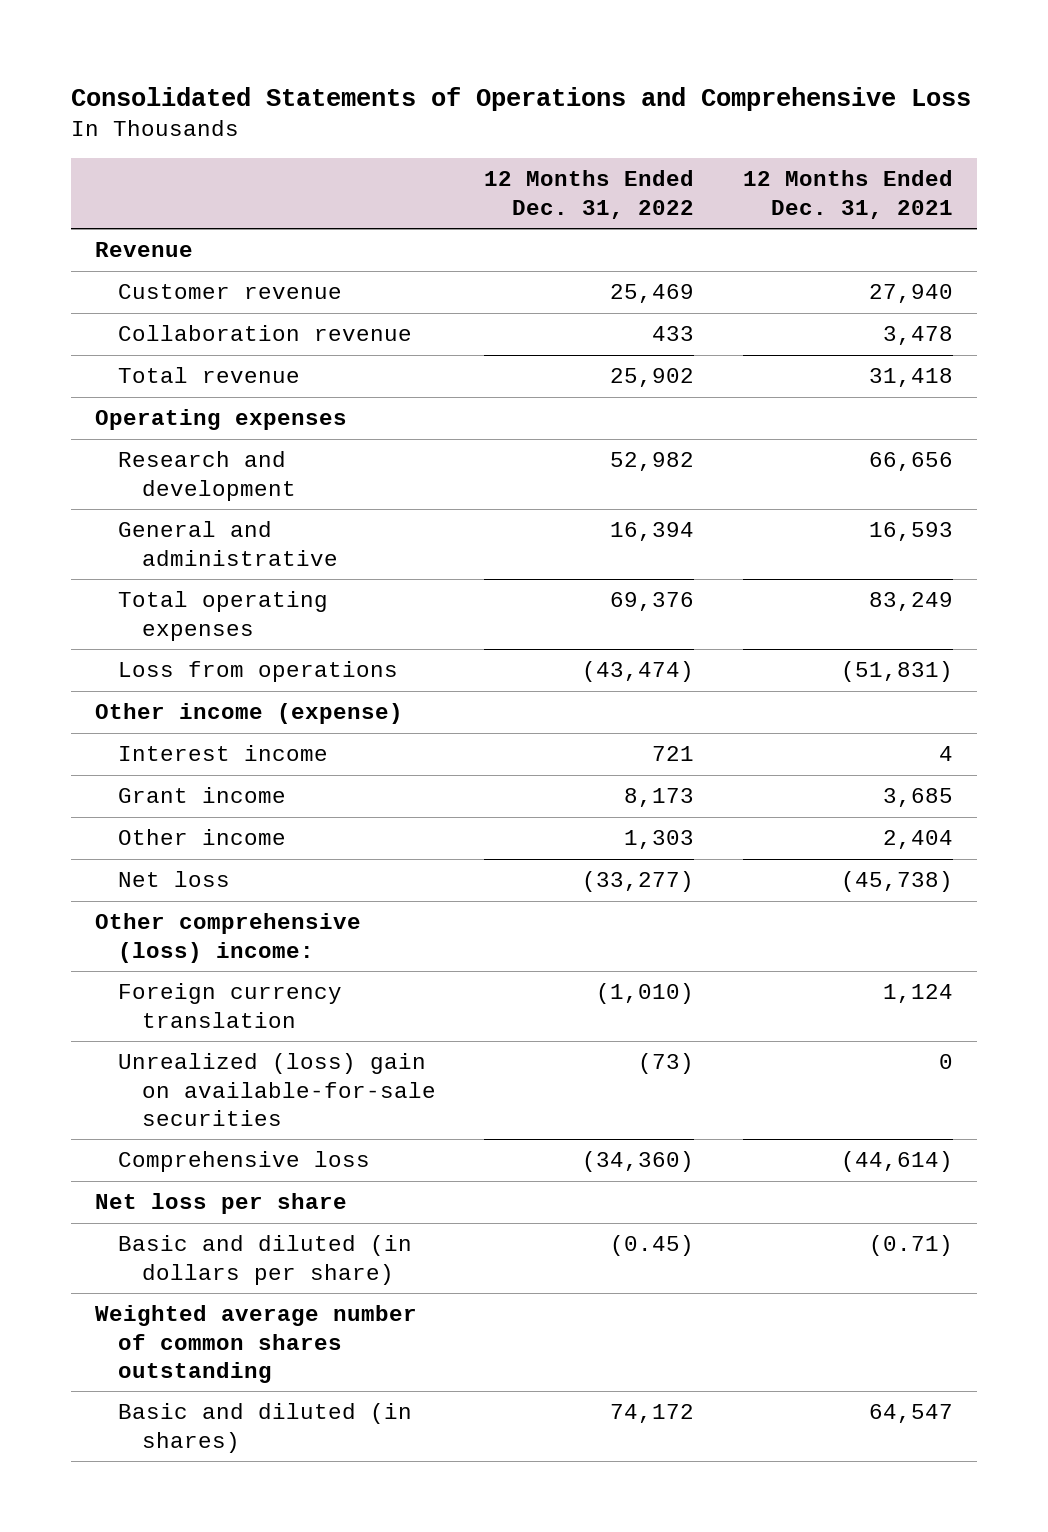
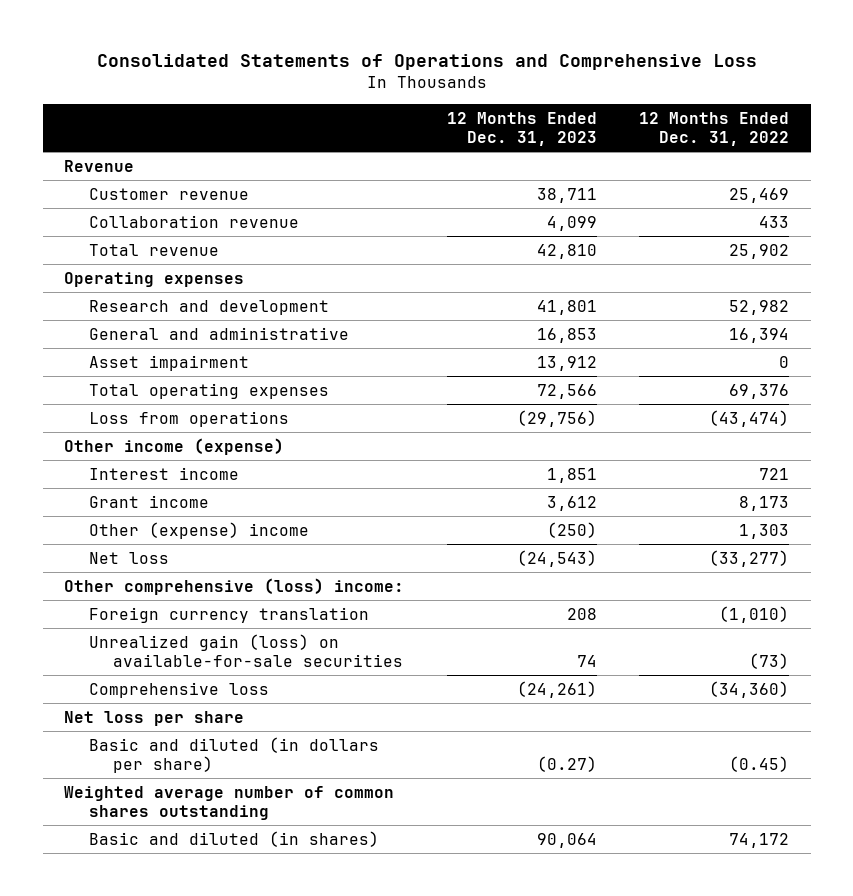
[742,170,953,219] 12 Months Ended Dec. 31, 2021 -> none
none -> [446,111,597,146] 12 Months Ended Dec. 31, 2023
none -> [88,354,249,371] Asset impairment
[118,829,287,846] Other income -> [88,521,309,539] Other (expense) income
[118,1053,436,1126] Unrealized (loss) gain on available-for-sale securities -> [88,633,404,667] Unrealized gain (loss) on available-for-sale securities

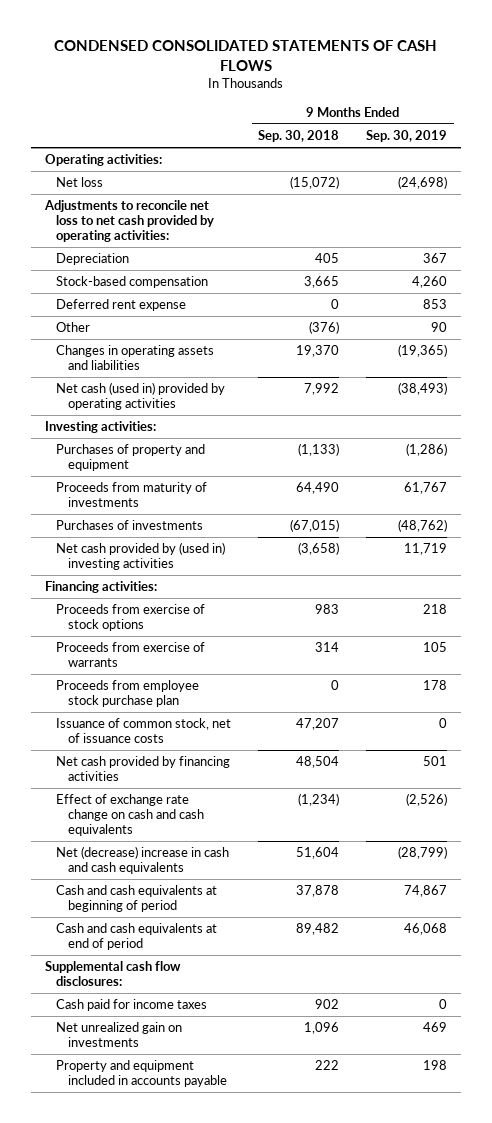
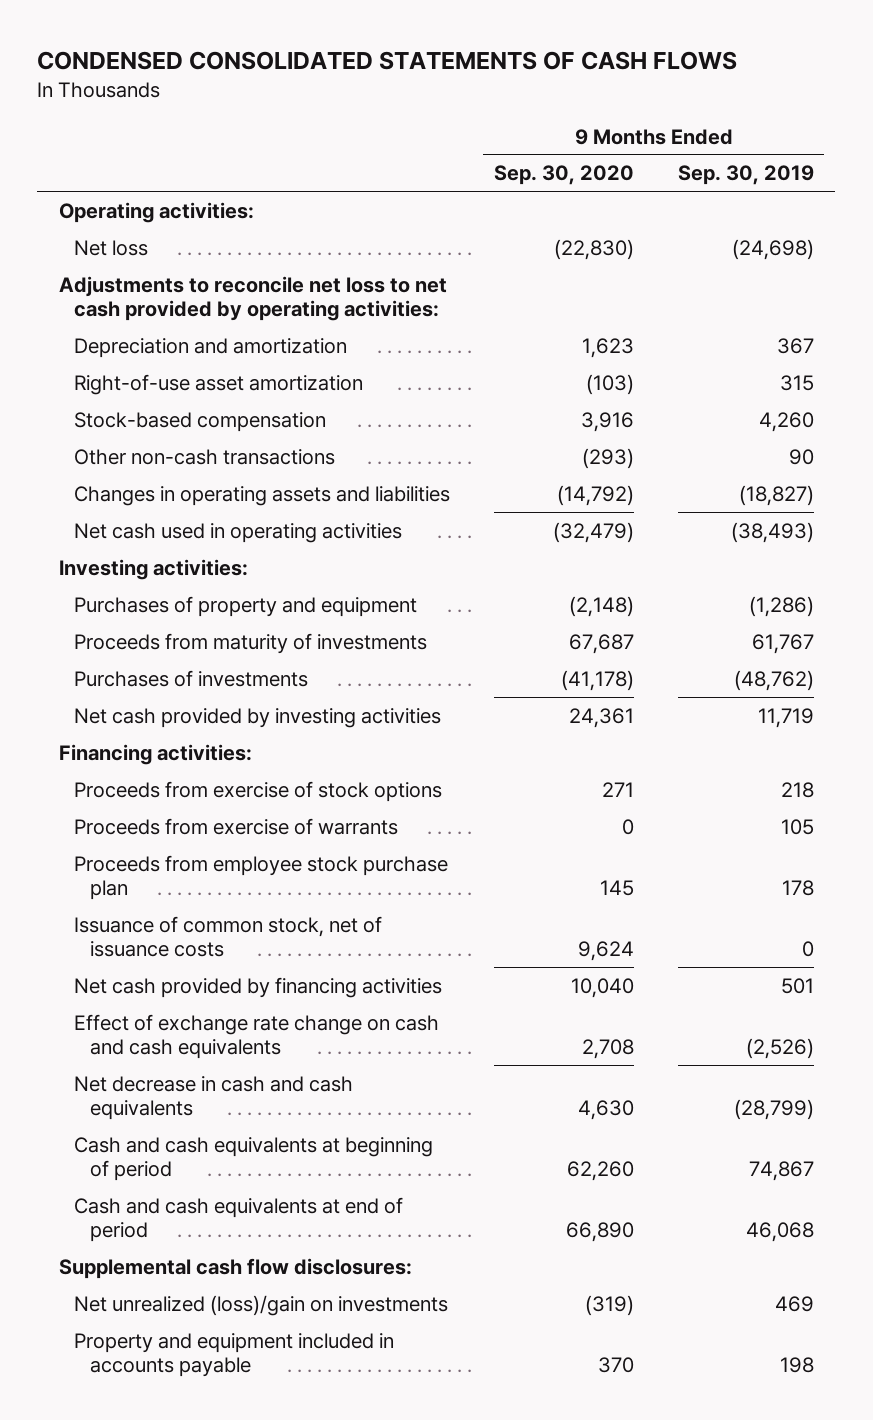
[258,130,340,143] Sep. 30, 2018 -> none
none -> [493,165,634,186] Sep. 30, 2020
[56,253,130,266] Depreciation -> [74,337,348,358] Depreciation and amortization
none -> [74,373,364,395] Right-of-use asset amortization
[56,299,187,312] Deferred rent expense -> none
[56,322,91,333] Other -> [74,448,336,465] Other non-cash transactions
[398,344,448,358] (19,365) -> [738,484,814,506] (18,827)
[56,382,226,411] Net cash (used in) provided by operating activities -> [74,522,403,543] Net cash used in operating activities
[56,542,226,571] Net cash provided by (used in) investing activities -> [74,707,442,728] Net cash provided by investing activities
[56,846,230,875] Net (decrease) increase in cash and cash equivalents -> [74,1075,354,1121] Net decrease in cash and cash equivalents
[56,999,208,1012] Cash paid for income taxes -> none
[56,1022,183,1048] Net unrealized gain on investments -> [74,1294,449,1316] Net unrealized (loss)/gain on investments

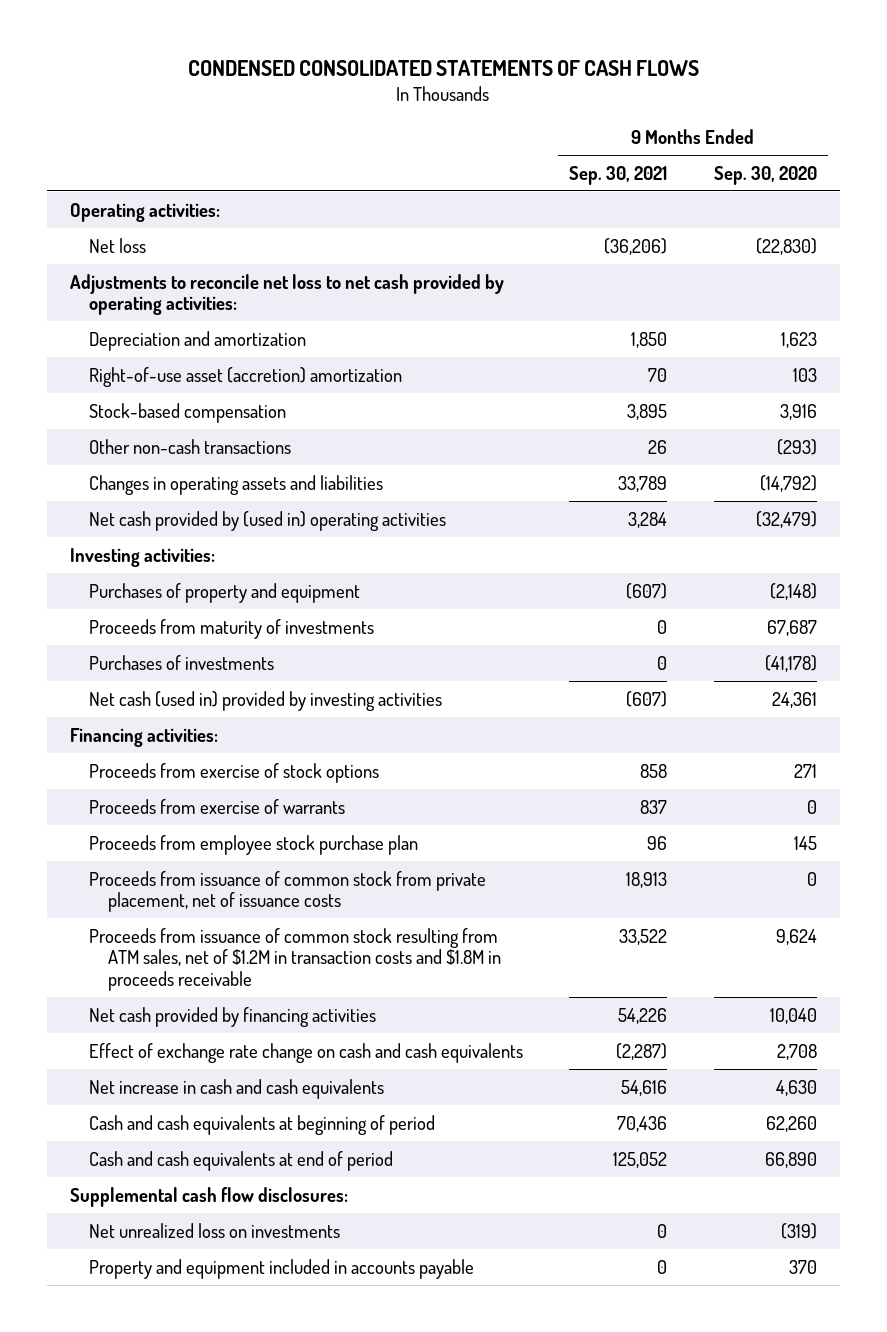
[677,165,814,186] Sep. 30, 2019 -> none
none -> [569,165,668,185] Sep. 30, 2021
[74,373,364,395] Right-of-use asset amortization -> [88,366,402,387] Right-of-use asset (accretion) amortization
[585,373,634,395] (103) -> [792,367,817,382] 103
[74,522,403,543] Net cash used in operating activities -> [88,510,446,531] Net cash provided by (used in) operating activities
[74,707,442,728] Net cash provided by investing activities -> [88,690,442,711] Net cash (used in) provided by investing activities
none -> [88,870,486,913] Proceeds from issuance of common stock from private placement, net of issuance costs
[74,915,383,958] Issuance of common stock, net of issuance costs -> [88,927,502,991] Proceeds from issuance of common stock resulting from ATM sales, net of $1.2M in transaction costs and $1.8M in proceeds receivable
[74,1075,354,1121] Net decrease in cash and cash equivalents -> [88,1078,384,1099] Net increase in cash and cash equivalents
[74,1294,449,1316] Net unrealized (loss)/gain on investments -> [88,1222,340,1238] Net unrealized loss on investments

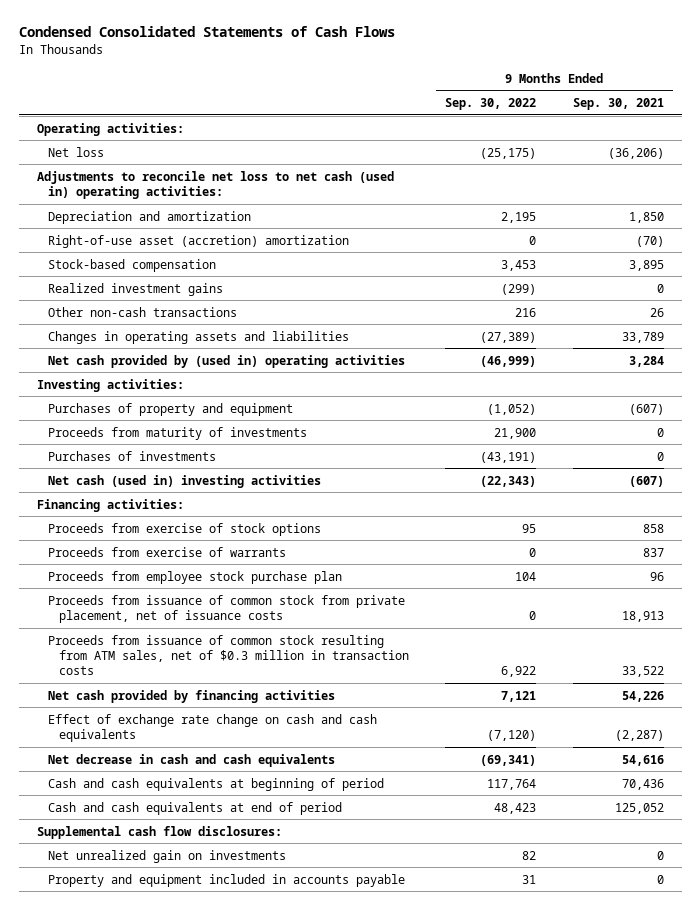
[188,59,700,76] CONDENSED CONSOLIDATED STATEMENTS OF CASH FLOWS -> [18,26,395,38] Condensed Consolidated Statements of Cash Flows
[713,165,817,185] Sep. 30, 2020 -> none
none -> [445,98,537,111] Sep. 30, 2022
[69,273,504,316] Adjustments to reconcile net loss to net cash provided by operating activities: -> [36,170,394,199] Adjustments to reconcile net loss to net cash (used in) operating activities:
[648,367,668,382] 70 -> [635,235,664,247] (70)
none -> [47,282,223,296] Realized investment gains
[88,690,442,711] Net cash (used in) provided by investing activities -> [47,474,321,488] Net cash (used in) investing activities
[88,927,502,991] Proceeds from issuance of common stock resulting from ATM sales, net of $1.2M in transaction costs and $1.8M in proceeds receivable -> [47,634,409,676] Proceeds from issuance of common stock resulting from ATM sales, net of $0.3 million in transaction costs
[88,1078,384,1099] Net increase in cash and cash equivalents -> [47,753,335,767] Net decrease in cash and cash equivalents
[88,1222,340,1238] Net unrealized loss on investments -> [47,849,286,863] Net unrealized gain on investments

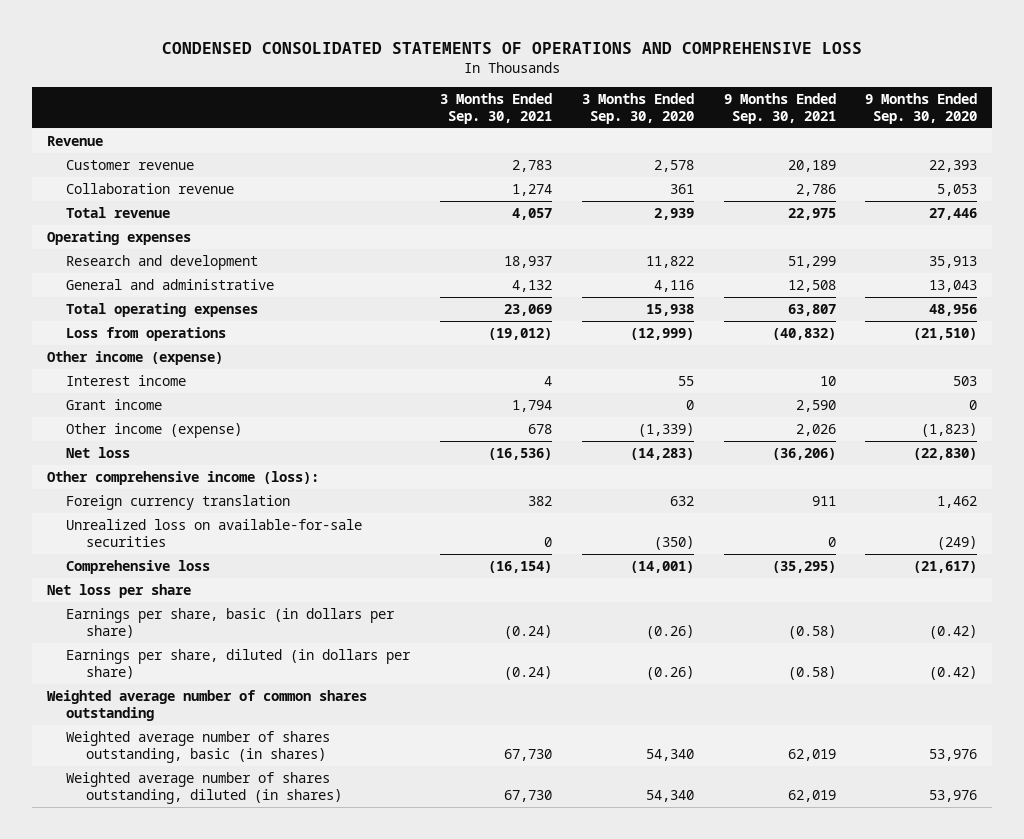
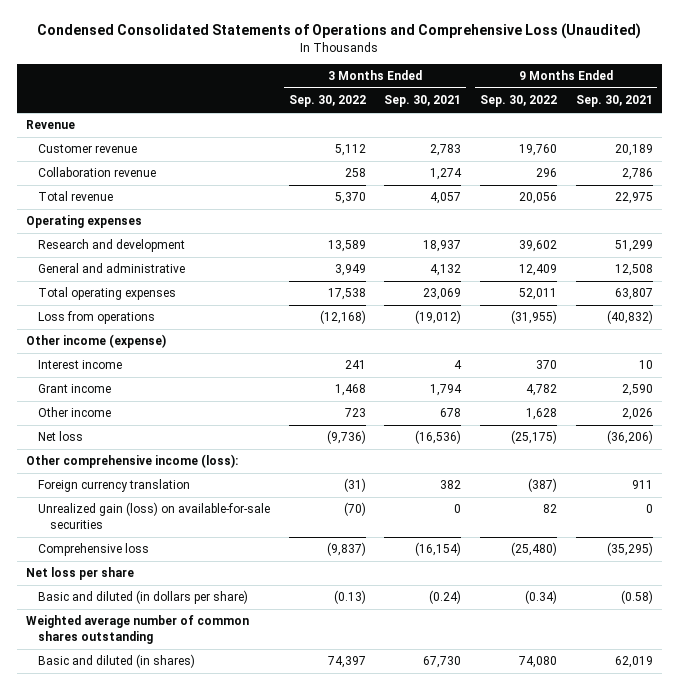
[162,41,863,54] CONDENSED CONSOLIDATED STATEMENTS OF OPERATIONS AND COMPREHENSIVE LOSS -> [37,23,642,40] Condensed Consolidated Statements of Operations and Comprehensive Loss (Unaudited)
[581,93,694,124] 3 Months Ended Sep. 30, 2020 -> none
[865,93,978,124] 9 Months Ended Sep. 30, 2020 -> none
none -> [288,95,366,108] Sep. 30, 2022
none -> [479,95,557,108] Sep. 30, 2022
[66,423,243,439] Other income (expense) -> [37,407,111,418] Other income
[66,519,363,547] Unrealized loss on available-for-sale securities -> [37,502,270,530] Unrealized gain (loss) on available-for-sale securities
[66,649,412,679] Earnings per share, diluted (in dollars per share) -> none
[66,608,396,638] Earnings per share, basic (in dollars per share) -> [37,590,248,605] Basic and diluted (in dollars per share)
[66,772,343,804] Weighted average number of shares outstanding, diluted (in shares) -> none
[66,731,331,763] Weighted average number of shares outstanding, basic (in shares) -> [37,654,195,669] Basic and diluted (in shares)

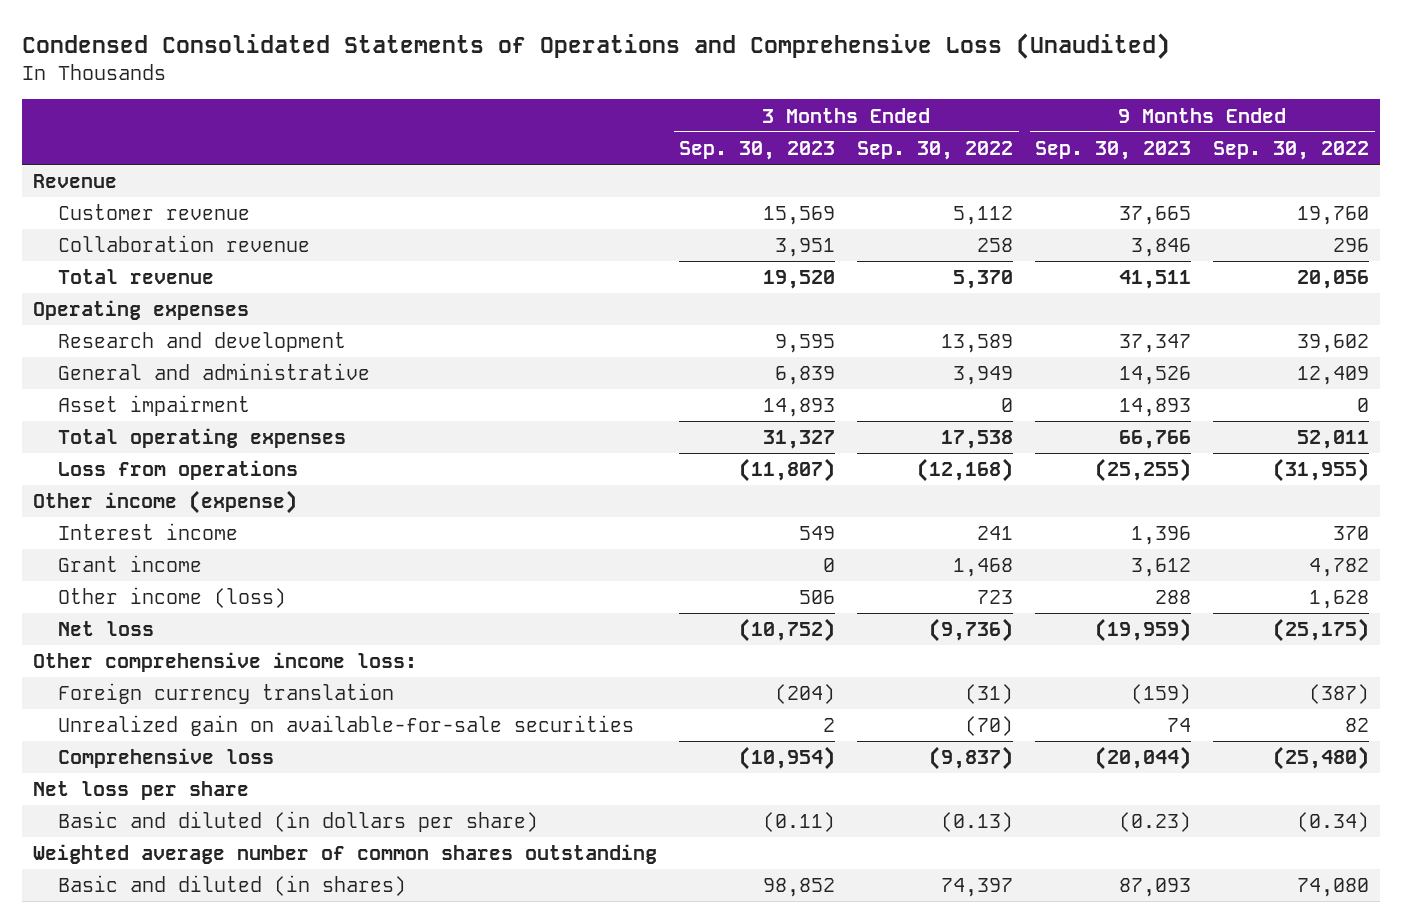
[384,95,462,108] Sep. 30, 2021 -> none
[575,95,653,108] Sep. 30, 2021 -> none
none -> [679,141,836,161] Sep. 30, 2023
none -> [1035,141,1192,161] Sep. 30, 2023
none -> [57,395,250,417] Asset impairment
[37,407,111,418] Other income -> [57,587,286,609] Other income (loss)
[25,454,238,469] Other comprehensive income (loss): -> [33,652,418,673] Other comprehensive income loss:
[37,502,270,530] Unrealized gain (loss) on available-for-sale securities -> [57,715,634,737] Unrealized gain on available-for-sale securities

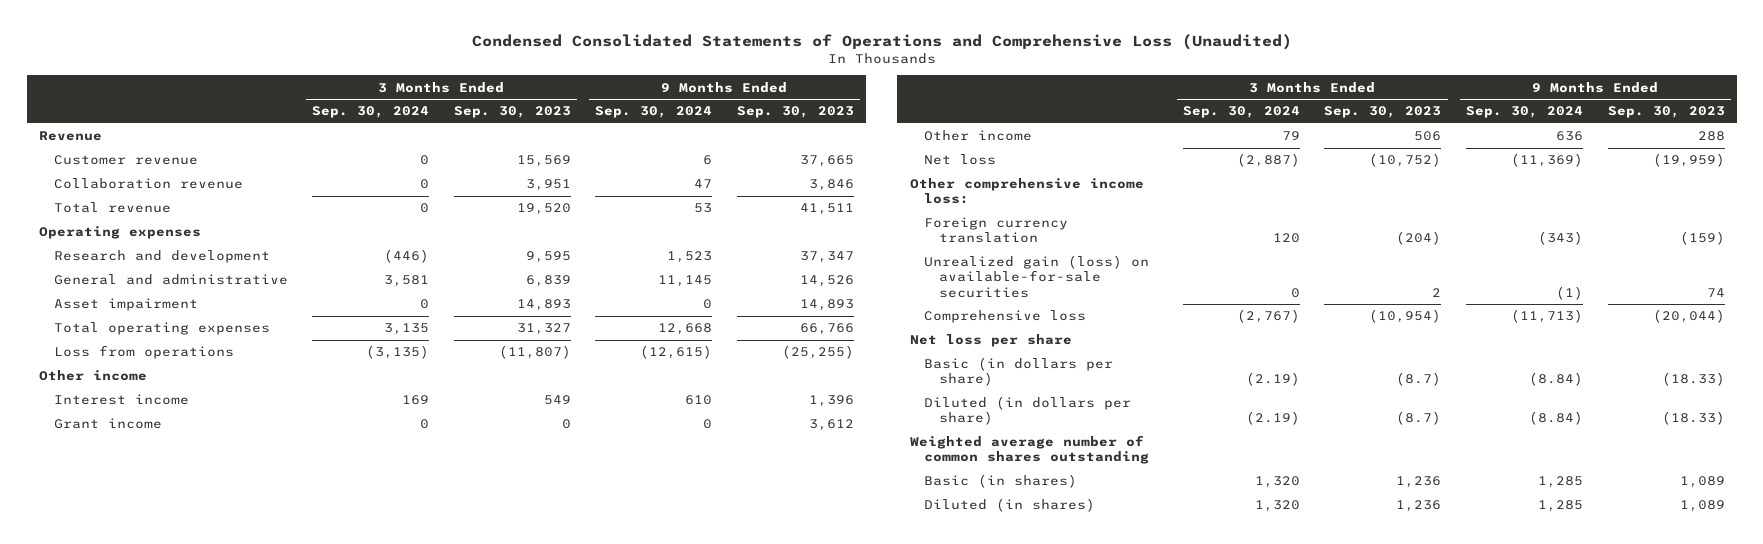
[857,141,1014,161] Sep. 30, 2022 -> none
[1213,141,1370,161] Sep. 30, 2022 -> none
none -> [312,106,430,119] Sep. 30, 2024
none -> [595,106,713,119] Sep. 30, 2024
[33,490,298,515] Other income (expense) -> [38,370,147,382] Other income
[57,587,286,609] Other income (loss) -> [924,130,1033,142] Other income
[57,715,634,737] Unrealized gain on available-for-sale securities -> [924,255,1150,298] Unrealized gain (loss) on available-for-sale securities
[57,811,538,833] Basic and diluted (in dollars per share) -> [924,357,1114,387] Basic (in dollars per share)
[763,812,836,833] (0.11) -> [1396,372,1442,387] (8.7)
[1119,812,1192,833] (0.23) -> [1661,372,1725,387] (18.33)
none -> [924,396,1132,426] Diluted (in dollars per share)
[57,875,406,897] Basic and diluted (in shares) -> [924,474,1078,489] Basic (in shares)
[763,878,836,898] 98,852 -> [1396,476,1442,489] 1,236
[1119,878,1192,898] 87,093 -> [1679,476,1725,489] 1,089
none -> [924,498,1096,513] Diluted (in shares)

